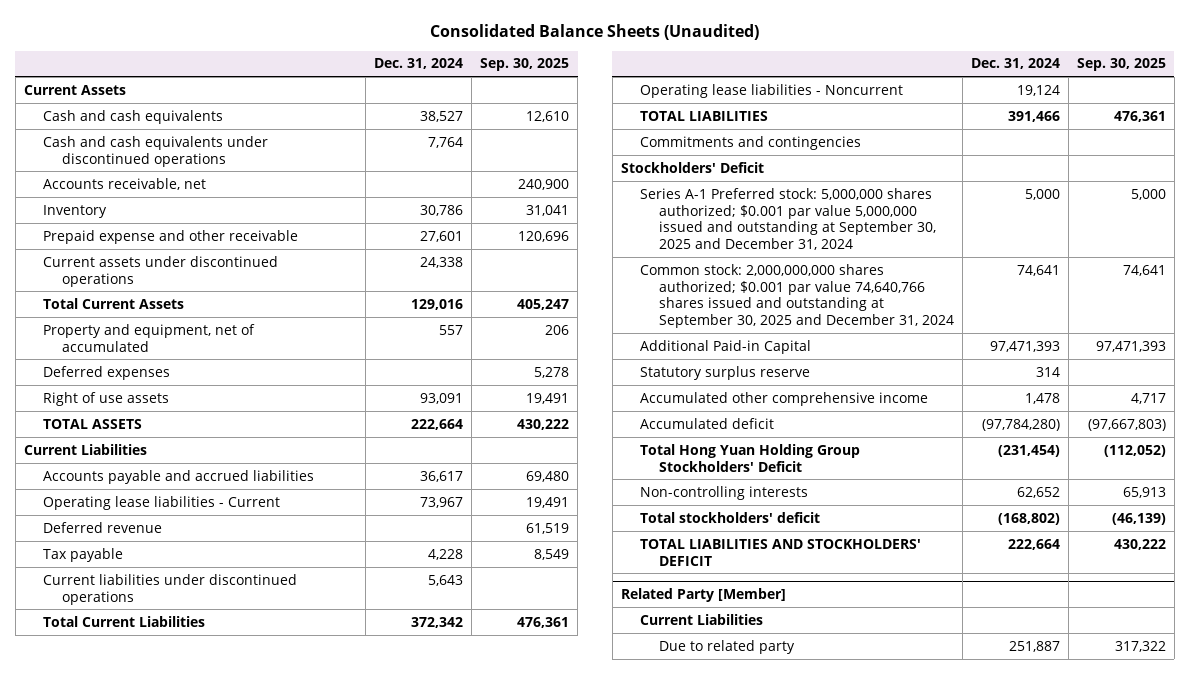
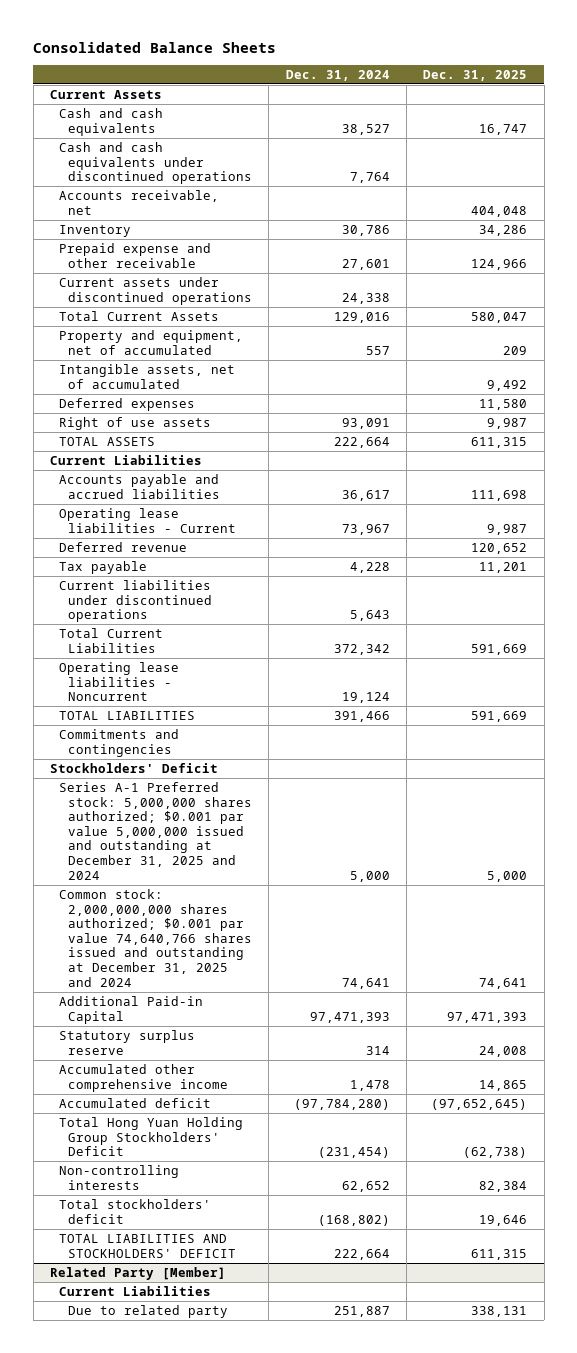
[429,23,759,40] Consolidated Balance Sheets (Unaudited) -> [33,41,277,53] Consolidated Balance Sheets
[480,58,570,72] Sep. 30, 2025 -> none
none -> [423,69,528,81] Dec. 31, 2025
none -> [59,363,236,389] Intangible assets, net of accumulated
[639,187,936,251] Series A-1 Preferred stock: 5,000,000 shares authorized; $0.001 par value 5,000,000 issued and outstanding at September 30, 2025 and December 31, 2024 -> [59,781,253,880] Series A-1 Preferred stock: 5,000,000 shares authorized; $0.001 par value 5,000,000 issued and outstanding at December 31, 2025 and 2024
[639,263,954,329] Common stock: 2,000,000,000 shares authorized; $0.001 par value 74,640,766 shares issued and outstanding at September 30, 2025 and December 31, 2024 -> [59,888,253,987] Common stock: 2,000,000,000 shares authorized; $0.001 par value 74,640,766 shares issued and outstanding at December 31, 2025 and 2024

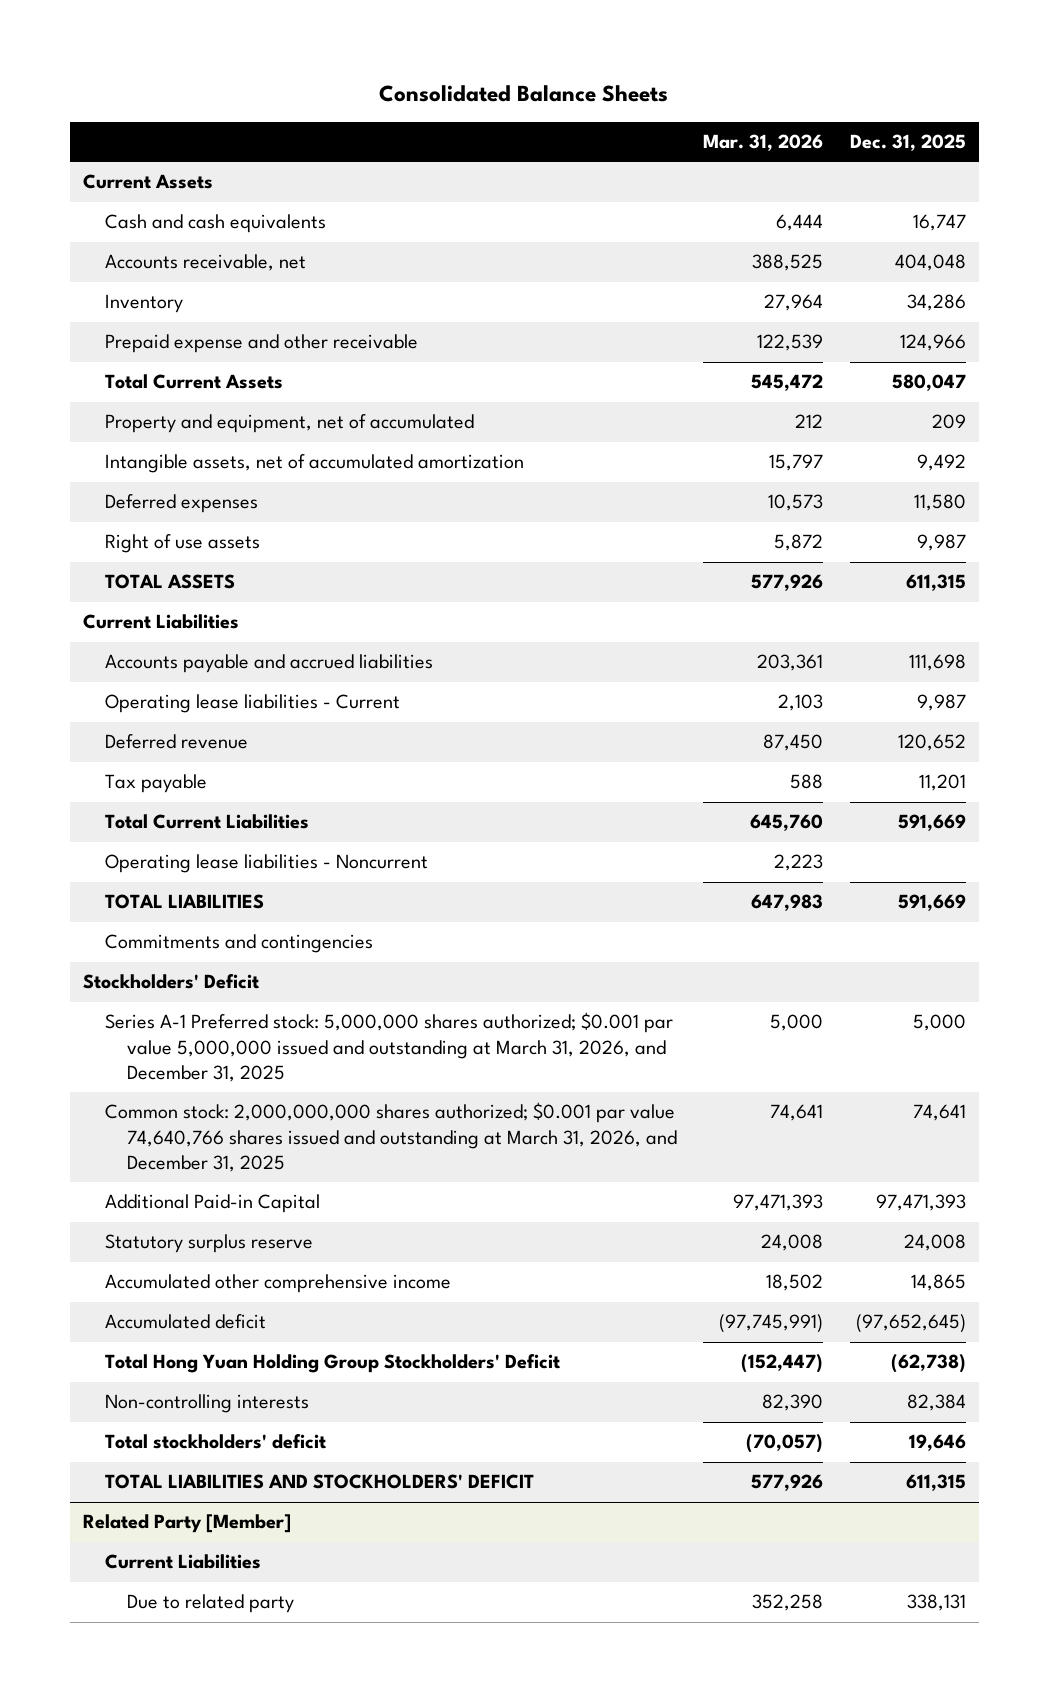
[285,69,390,81] Dec. 31, 2024 -> none
none -> [703,133,824,151] Mar. 31, 2026
[59,141,253,185] Cash and cash equivalents under discontinued operations -> none
[59,276,253,305] Current assets under discontinued operations -> none
[59,363,236,389] Intangible assets, net of accumulated -> [104,454,524,474] Intangible assets, net of accumulated amortization
[59,579,213,623] Current liabilities under discontinued operations -> none
[59,781,253,880] Series A-1 Preferred stock: 5,000,000 shares authorized; $0.001 par value 5,000,000 issued and outstanding at December 31, 2025 and 2024 -> [104,1012,673,1082] Series A-1 Preferred stock: 5,000,000 shares authorized; $0.001 par value 5,000,000 issued and outstanding at March 31, 2026, and December 31, 2025
[59,888,253,987] Common stock: 2,000,000,000 shares authorized; $0.001 par value 74,640,766 shares issued and outstanding at December 31, 2025 and 2024 -> [104,1102,677,1172] Common stock: 2,000,000,000 shares authorized; $0.001 par value 74,640,766 shares issued and outstanding at March 31, 2026, and December 31, 2025

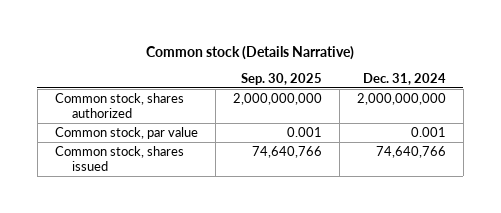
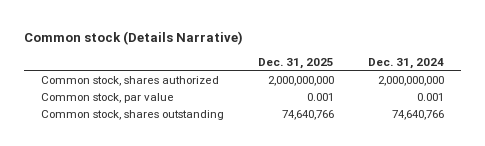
[240,72,322,85] Sep. 30, 2025 -> none
none -> [258,57,335,69] Dec. 31, 2025
[54,145,184,171] Common stock, shares issued -> [41,109,225,120] Common stock, shares outstanding

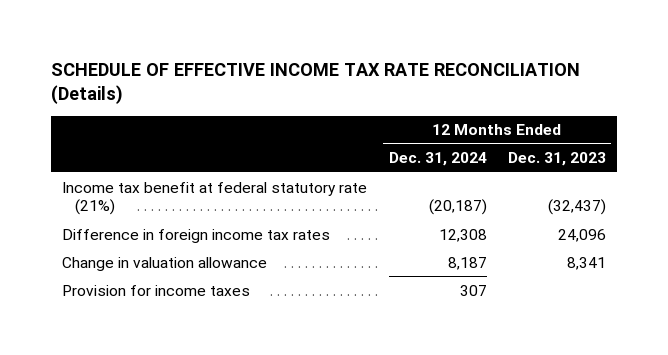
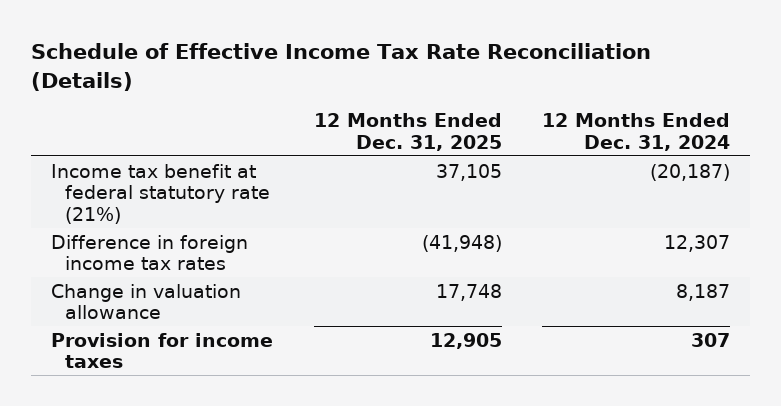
[51,62,581,105] SCHEDULE OF EFFECTIVE INCOME TAX RATE RECONCILIATION (Details) -> [30,43,651,92] Schedule of Effective Income Tax Rate Reconciliation (Details)
[508,152,607,167] Dec. 31, 2023 -> none
none -> [313,113,502,151] 12 Months Ended Dec. 31, 2025
[438,228,487,242] 12,308 -> [664,234,731,252] 12,307

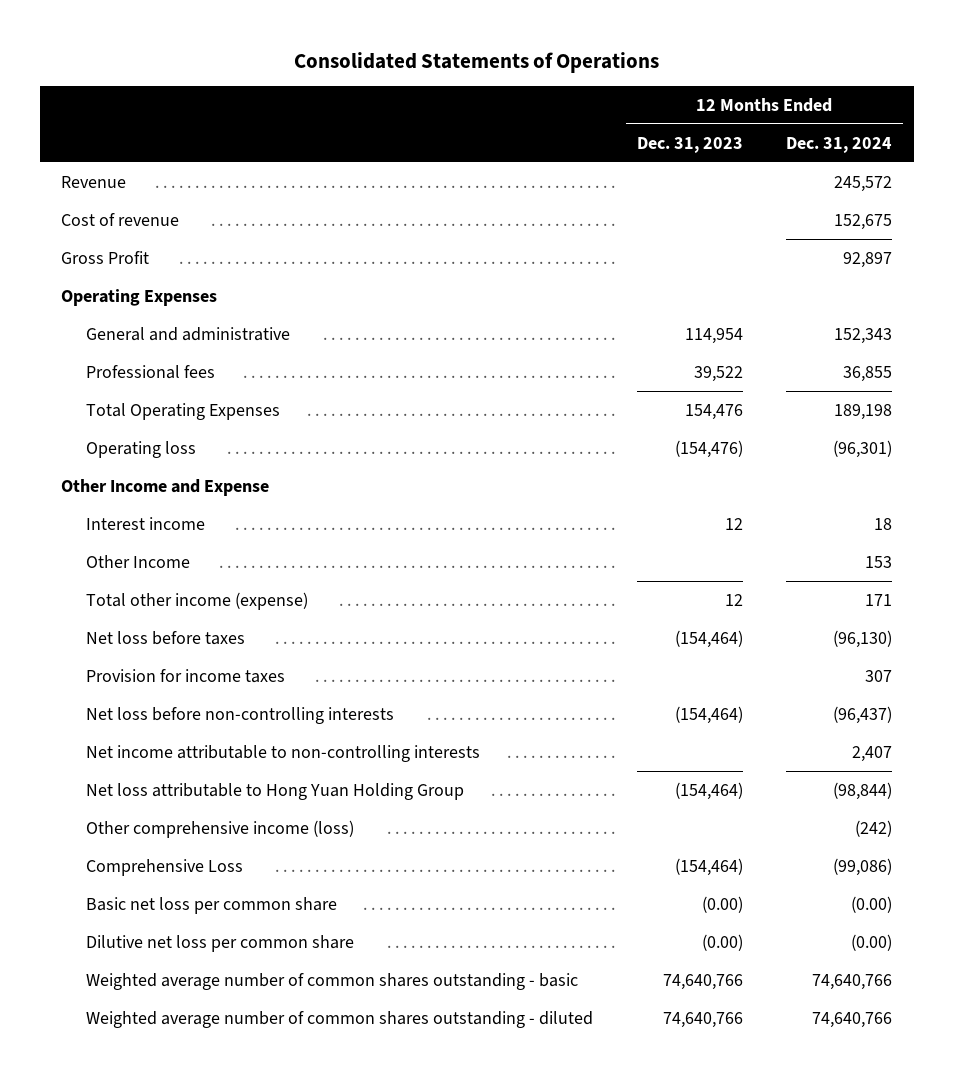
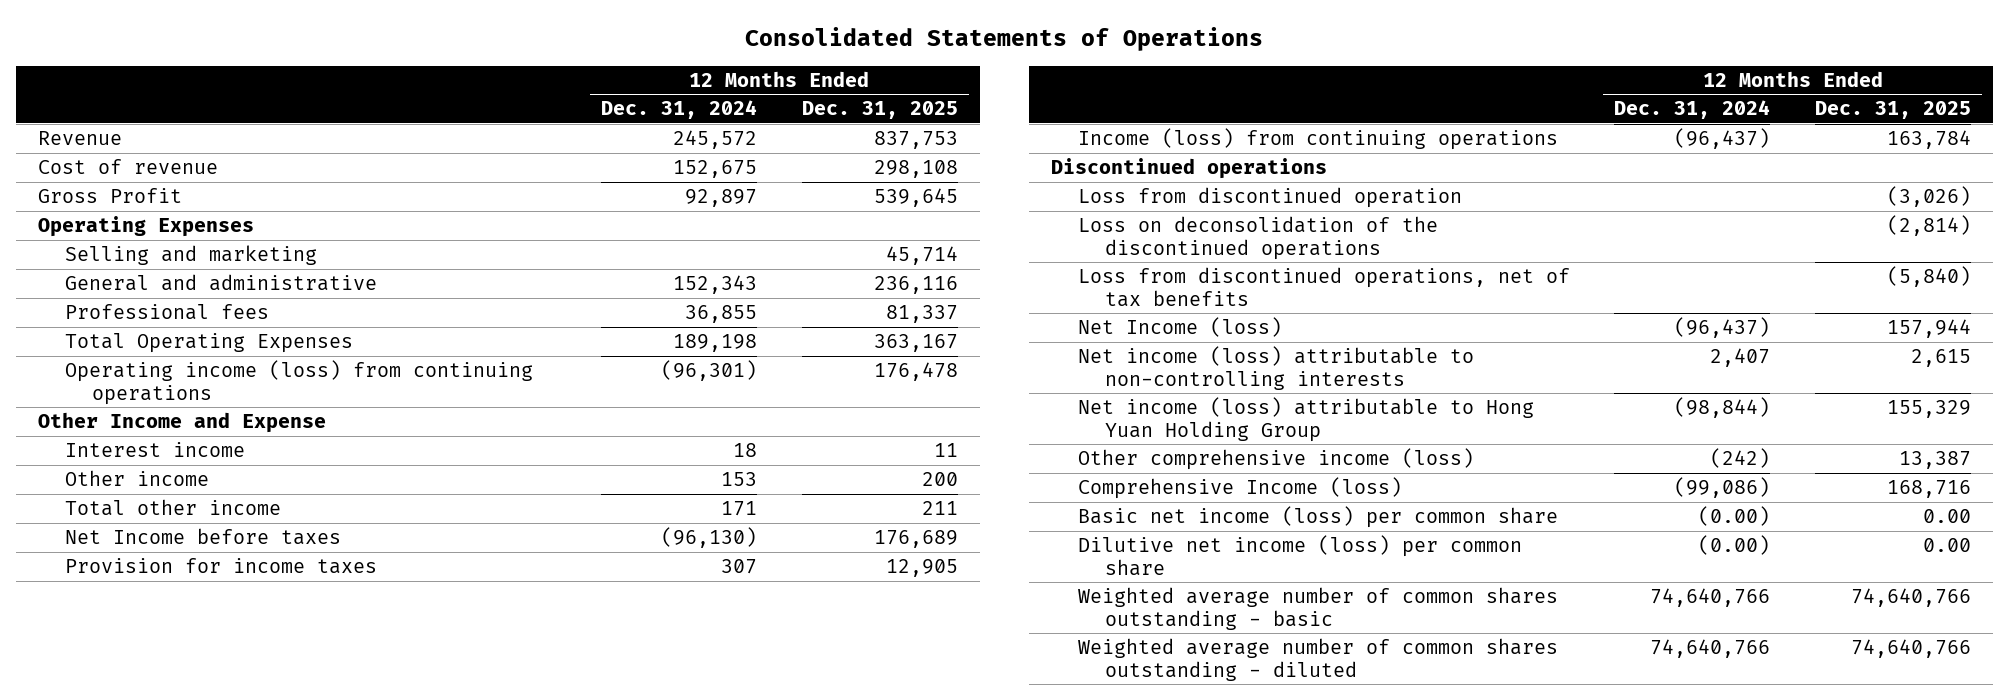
[636,136,743,153] Dec. 31, 2023 -> none
none -> [801,101,958,120] Dec. 31, 2025
none -> [64,245,317,266] Selling and marketing
[86,440,197,458] Operating loss -> [64,360,533,406] Operating income (loss) from continuing operations
[86,554,191,568] Other Income -> [64,470,209,487] Other income
[86,591,309,610] Total other income (expense) -> [64,499,281,517] Total other income
[86,630,246,645] Net loss before taxes -> [64,528,341,546] Net Income before taxes
none -> [1077,128,1558,151] Income (loss) from continuing operations
none -> [1051,158,1328,180] Discontinued operations
none -> [1077,187,1462,209] Loss from discontinued operation
none -> [1077,216,1438,261] Loss on deconsolidation of the discontinued operations
none -> [1077,267,1570,308] Loss from discontinued operations, net of tax benefits
[86,706,395,724] Net loss before non-controlling interests -> [1077,317,1282,338] Net Income (loss)
[86,744,481,762] Net income attributable to non-controlling interests -> [1077,346,1474,391] Net income (loss) attributable to non-controlling interests
[86,782,465,800] Net loss attributable to Hong Yuan Holding Group -> [1077,397,1534,443] Net income (loss) attributable to Hong Yuan Holding Group
[86,858,244,876] Comprehensive Loss -> [1077,477,1402,500] Comprehensive Income (loss)
[86,896,338,914] Basic net loss per common share -> [1077,506,1558,529] Basic net income (loss) per common share
[86,934,355,952] Dilutive net loss per common share -> [1077,535,1522,577] Dilutive net income (loss) per common share

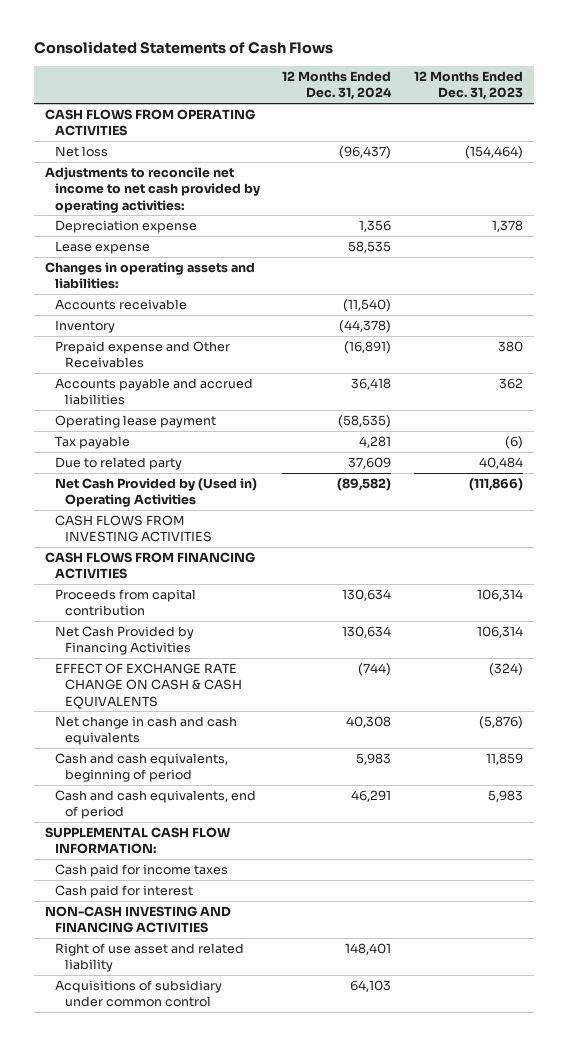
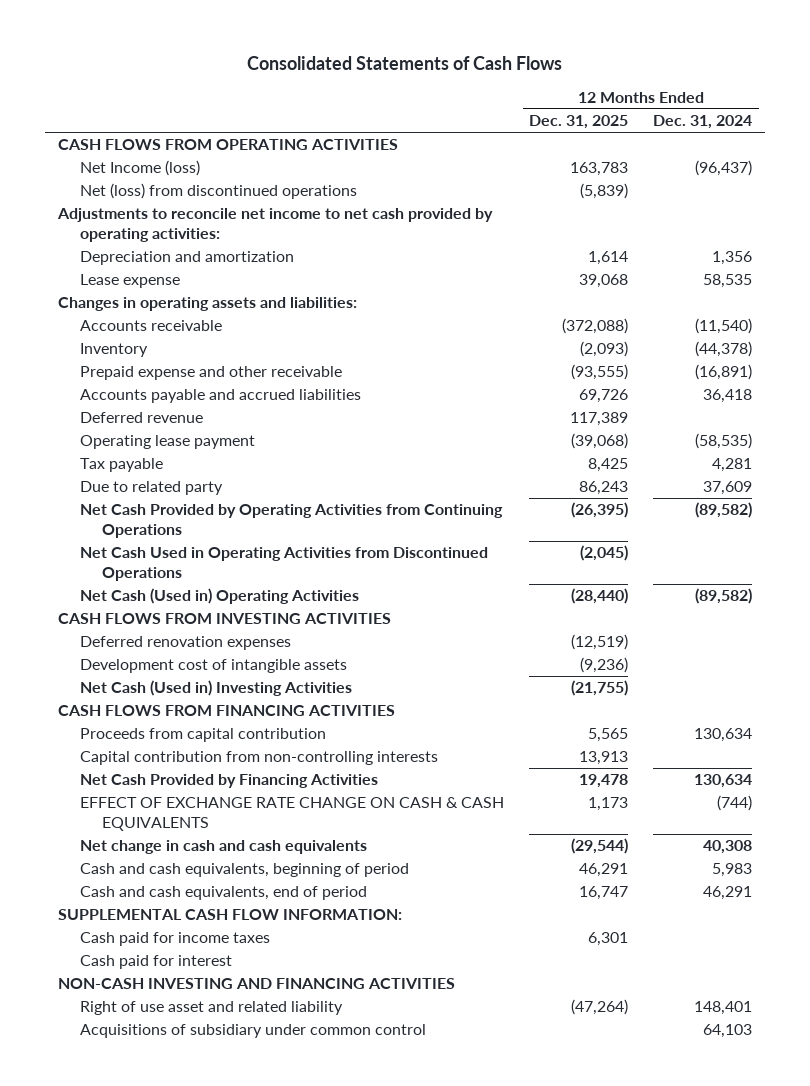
[413,71,523,101] 12 Months Ended Dec. 31, 2023 -> none
none -> [529,115,629,130] Dec. 31, 2025
[54,145,108,157] Net loss -> [80,160,201,177] Net Income (loss)
none -> [80,183,358,200] Net (loss) from discontinued operations
[54,219,197,233] Depreciation expense -> [80,251,295,266] Depreciation and amortization
[54,340,230,369] Prepaid expense and Other Receivables -> [80,366,343,381] Prepaid expense and other receivable
none -> [80,412,204,424] Deferred revenue
none -> [80,504,504,538] Net Cash Provided by Operating Activities from Continuing Operations
none -> [80,547,489,581] Net Cash Used in Operating Activities from Discontinued Operations
[54,477,257,508] Net Cash Provided by (Used in) Operating Activities -> [80,588,360,605] Net Cash (Used in) Operating Activities
none -> [80,636,292,651] Deferred renovation expenses
none -> [80,659,348,674] Development cost of intangible assets
none -> [80,680,353,697] Net Cash (Used in) Investing Activities
none -> [80,751,439,766] Capital contribution from non-controlling interests

